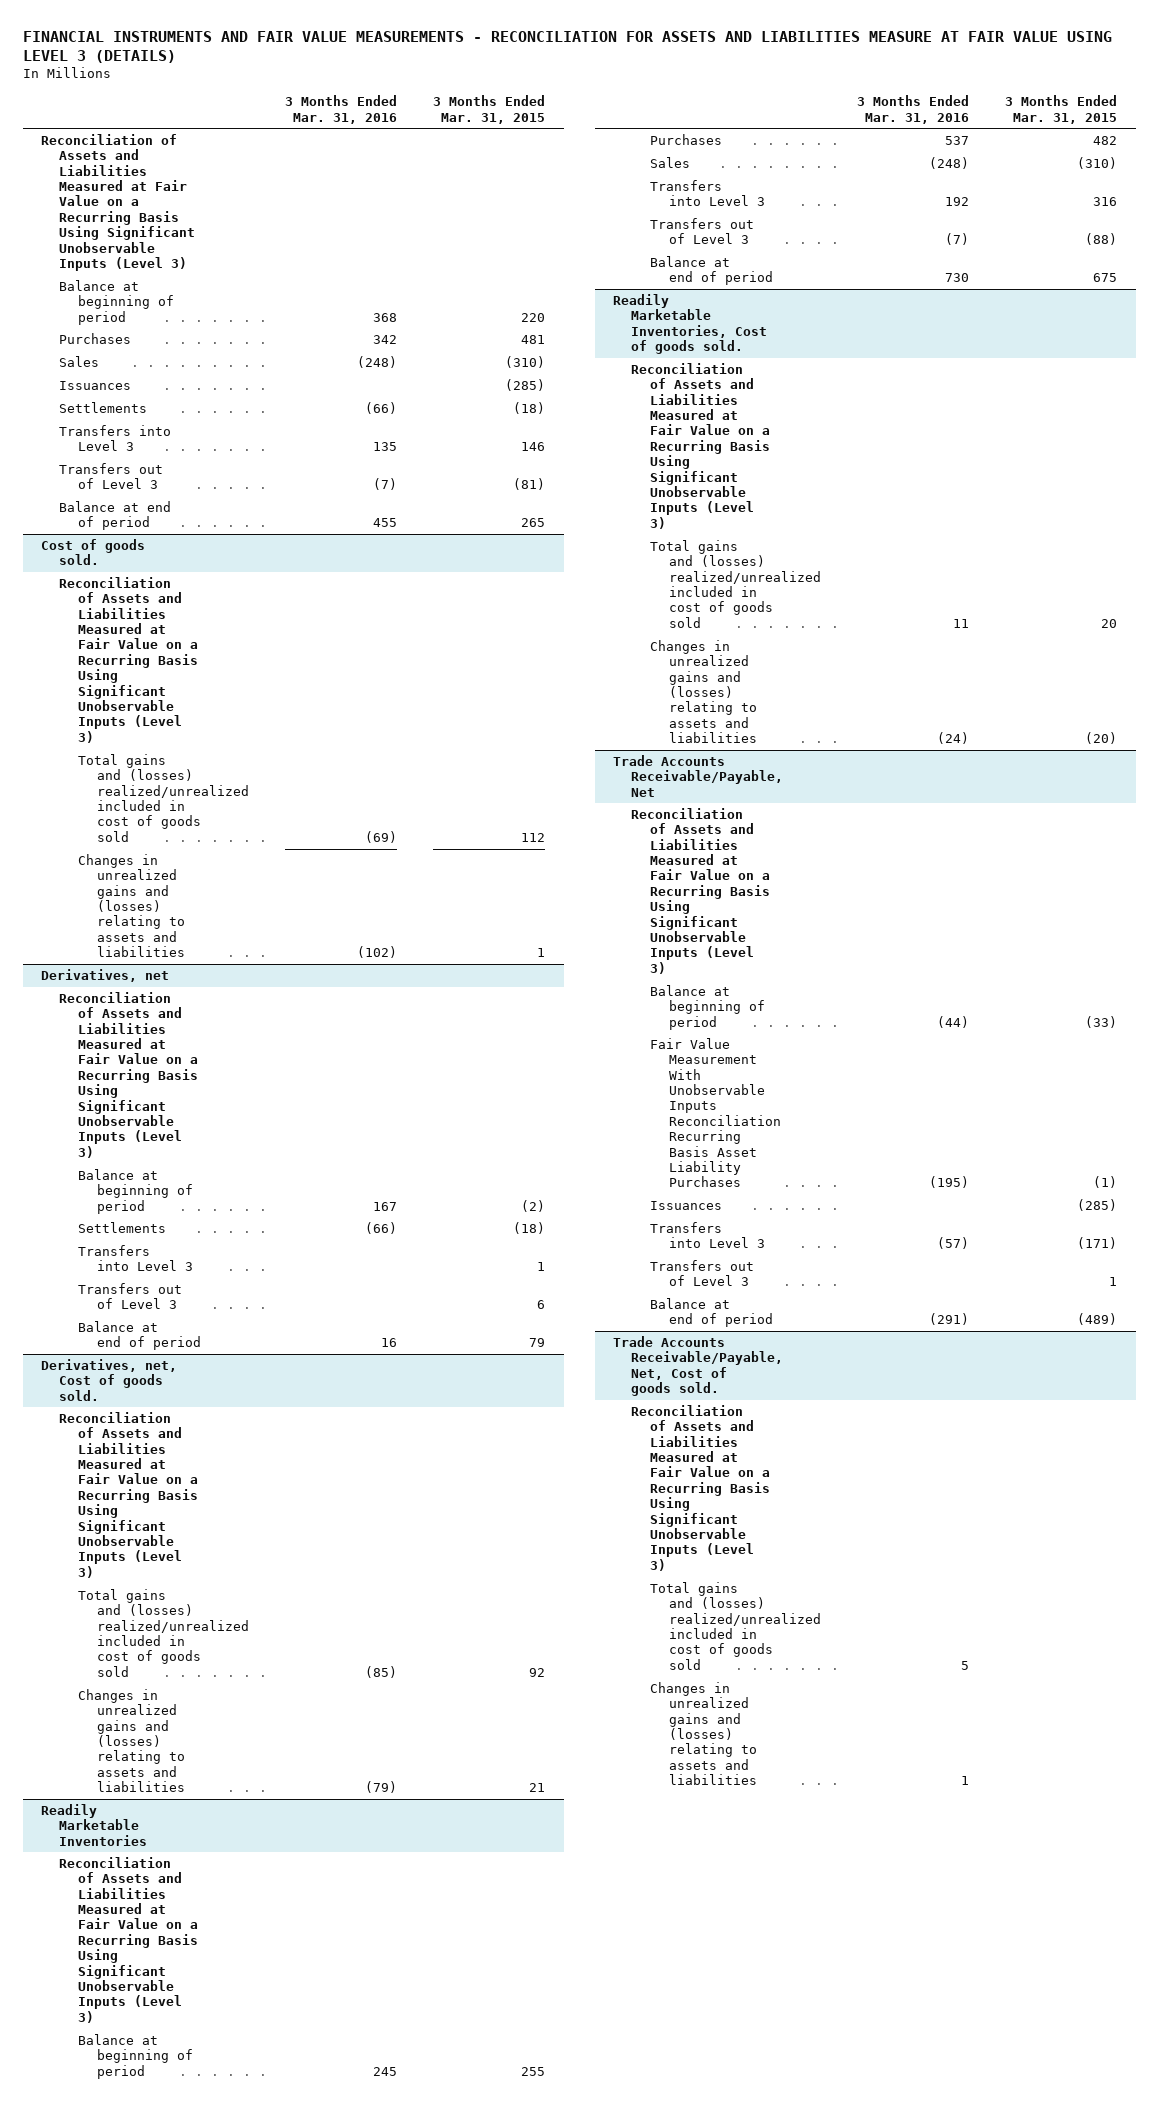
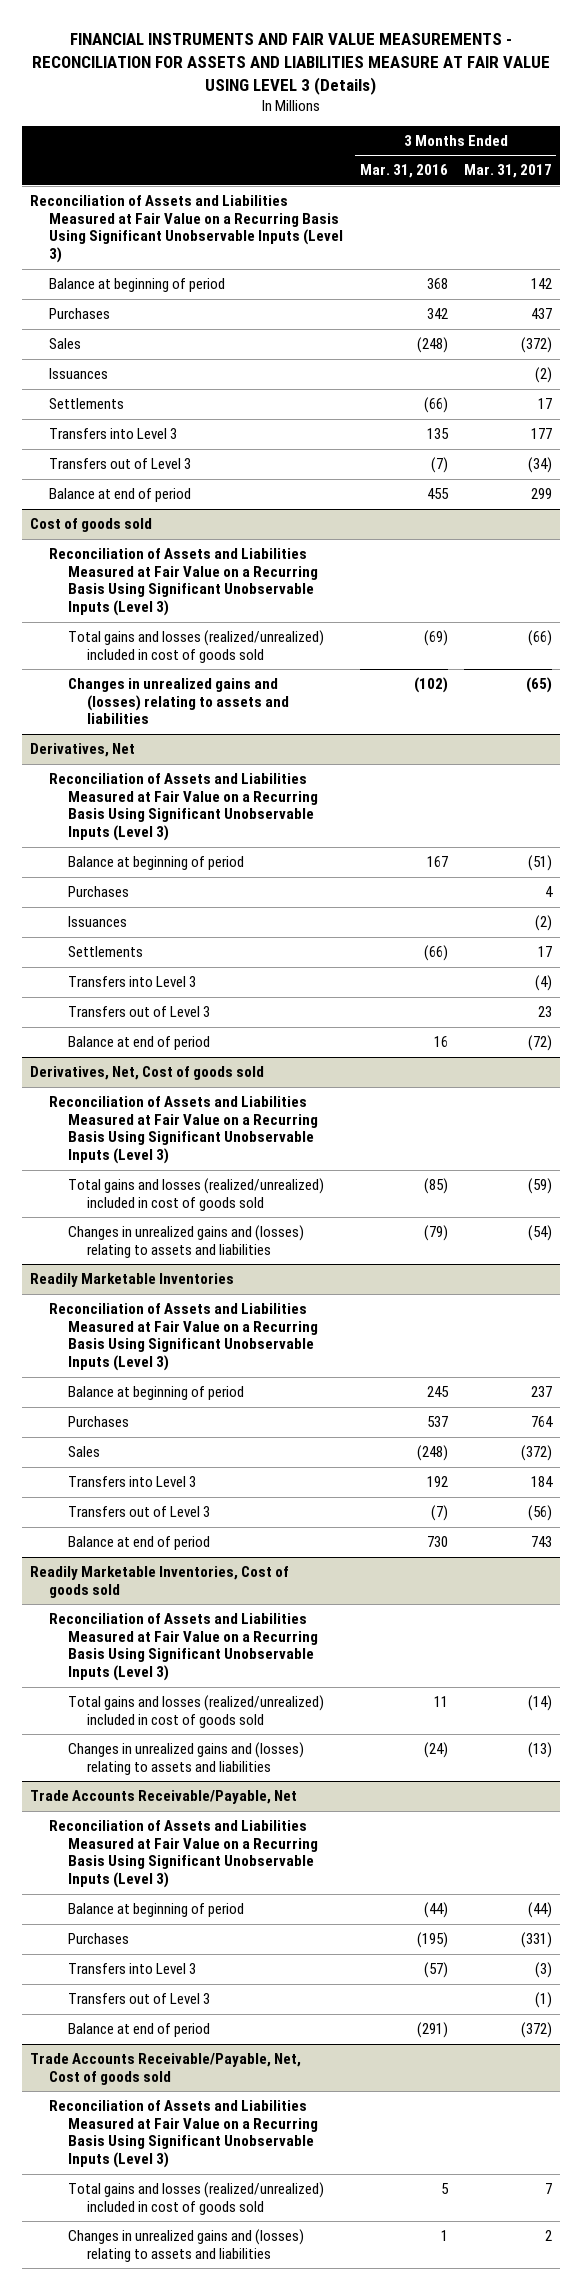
[22,30,1112,64] FINANCIAL INSTRUMENTS AND FAIR VALUE MEASUREMENTS - RECONCILIATION FOR ASSETS AND LIABILITIES MEASURE AT FAIR VALUE USING LEVEL 3 (DETAILS) -> [31,32,550,95] FINANCIAL INSTRUMENTS AND FAIR VALUE MEASUREMENTS - RECONCILIATION FOR ASSETS AND LIABILITIES MEASURE AT FAIR VALUE USING LEVEL 3 (Details)
[433,95,546,124] 3 Months Ended Mar. 31, 2015 -> none
none -> [464,164,553,179] Mar. 31, 2017
[40,538,145,566] Cost of goods sold. -> [29,518,152,533] Cost of goods sold
[78,753,249,842] Total gains and (losses) realized/unrealized included in cost of goods sold -> [68,630,325,663] Total gains and losses (realized/unrealized) included in cost of goods sold
[40,968,169,982] Derivatives, net -> [29,743,135,758] Derivatives, Net
none -> [68,886,130,898] Purchases
none -> [68,916,128,928] Issuances
[40,1358,177,1401] Derivatives, net, Cost of goods sold. -> [29,1066,264,1081] Derivatives, Net, Cost of goods sold
[78,1588,249,1677] Total gains and (losses) realized/unrealized included in cost of goods sold -> [68,1178,325,1211] Total gains and losses (realized/unrealized) included in cost of goods sold
[612,293,768,355] Readily Marketable Inventories, Cost of goods sold. -> [29,1566,289,1598] Readily Marketable Inventories, Cost of goods sold
[650,539,821,628] Total gains and (losses) realized/unrealized included in cost of goods sold -> [68,1695,325,1728] Total gains and losses (realized/unrealized) included in cost of goods sold
[650,1200,723,1210] Issuances -> none
[650,1037,781,1188] Fair Value Measurement With Unobservable Inputs Reconciliation Recurring Basis Asset Liability Purchases -> [68,1933,130,1945] Purchases
[612,1335,784,1397] Trade Accounts Receivable/Payable, Net, Cost of goods sold. -> [29,2053,301,2085] Trade Accounts Receivable/Payable, Net, Cost of goods sold
[650,1581,821,1670] Total gains and (losses) realized/unrealized included in cost of goods sold -> [68,2182,325,2215] Total gains and losses (realized/unrealized) included in cost of goods sold

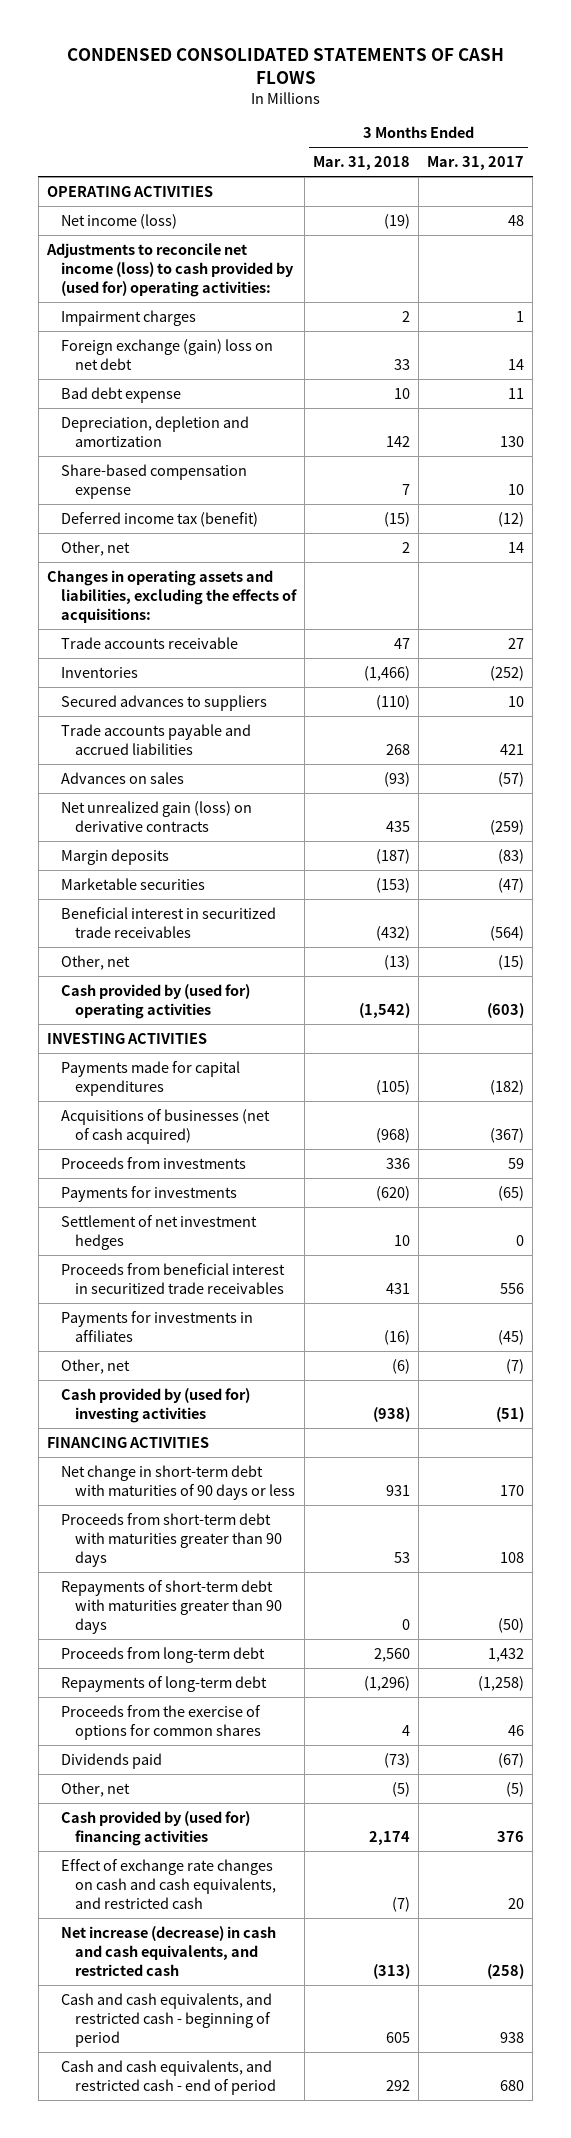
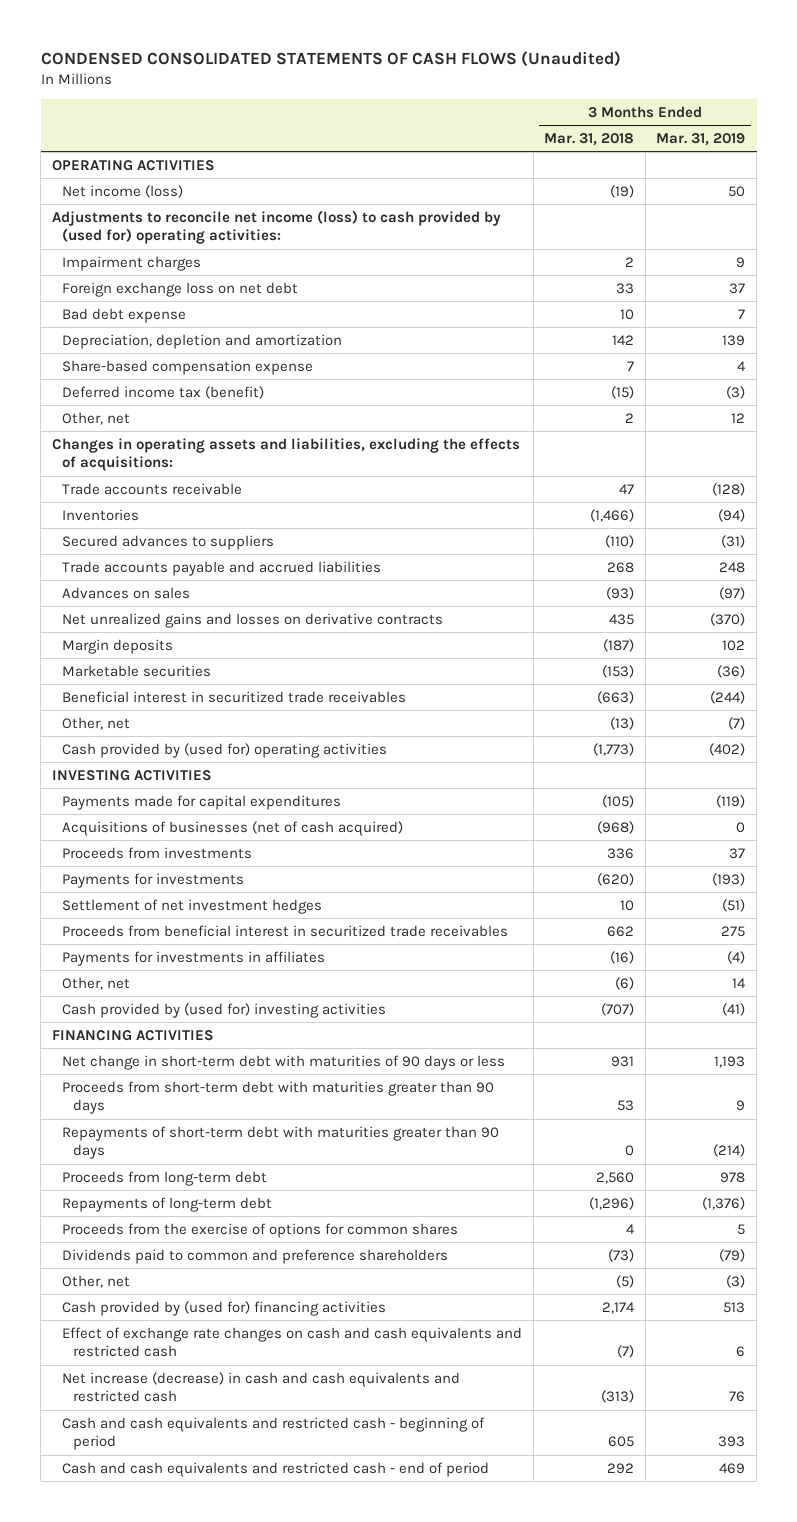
[66,48,504,85] CONDENSED CONSOLIDATED STATEMENTS OF CASH FLOWS -> [40,50,621,67] CONDENSED CONSOLIDATED STATEMENTS OF CASH FLOWS (Unaudited)
[427,156,525,171] Mar. 31, 2017 -> none
none -> [656,132,746,146] Mar. 31, 2019
[60,338,273,370] Foreign exchange (gain) loss on net debt -> [62,281,299,297] Foreign exchange loss on net debt
[60,800,252,832] Net unrealized gain (loss) on derivative contracts -> [62,612,444,628] Net unrealized gains and losses on derivative contracts
[376,925,411,941] (432) -> [597,690,635,704] (663)
[359,1002,411,1018] (1,542) -> [593,742,635,756] (1,773)
[386,1282,411,1294] 431 -> [607,925,635,937] 662
[373,1406,411,1422] (938) -> [601,1002,635,1016] (707)
[60,1752,162,1769] Dividends paid -> [62,1248,449,1264] Dividends paid to common and preference shareholders
[60,1858,276,1909] Effect of exchange rate changes on cash and cash equivalents, and restricted cash -> [62,1326,523,1358] Effect of exchange rate changes on cash and cash equivalents and restricted cash
[60,1925,276,1976] Net increase (decrease) in cash and cash equivalents, and restricted cash -> [62,1371,461,1403] Net increase (decrease) in cash and cash equivalents and restricted cash
[60,1992,272,2047] Cash and cash equivalents, and restricted cash - beginning of period -> [62,1416,486,1451] Cash and cash equivalents and restricted cash - beginning of period
[60,2059,276,2095] Cash and cash equivalents, and restricted cash - end of period -> [62,1461,490,1477] Cash and cash equivalents and restricted cash - end of period

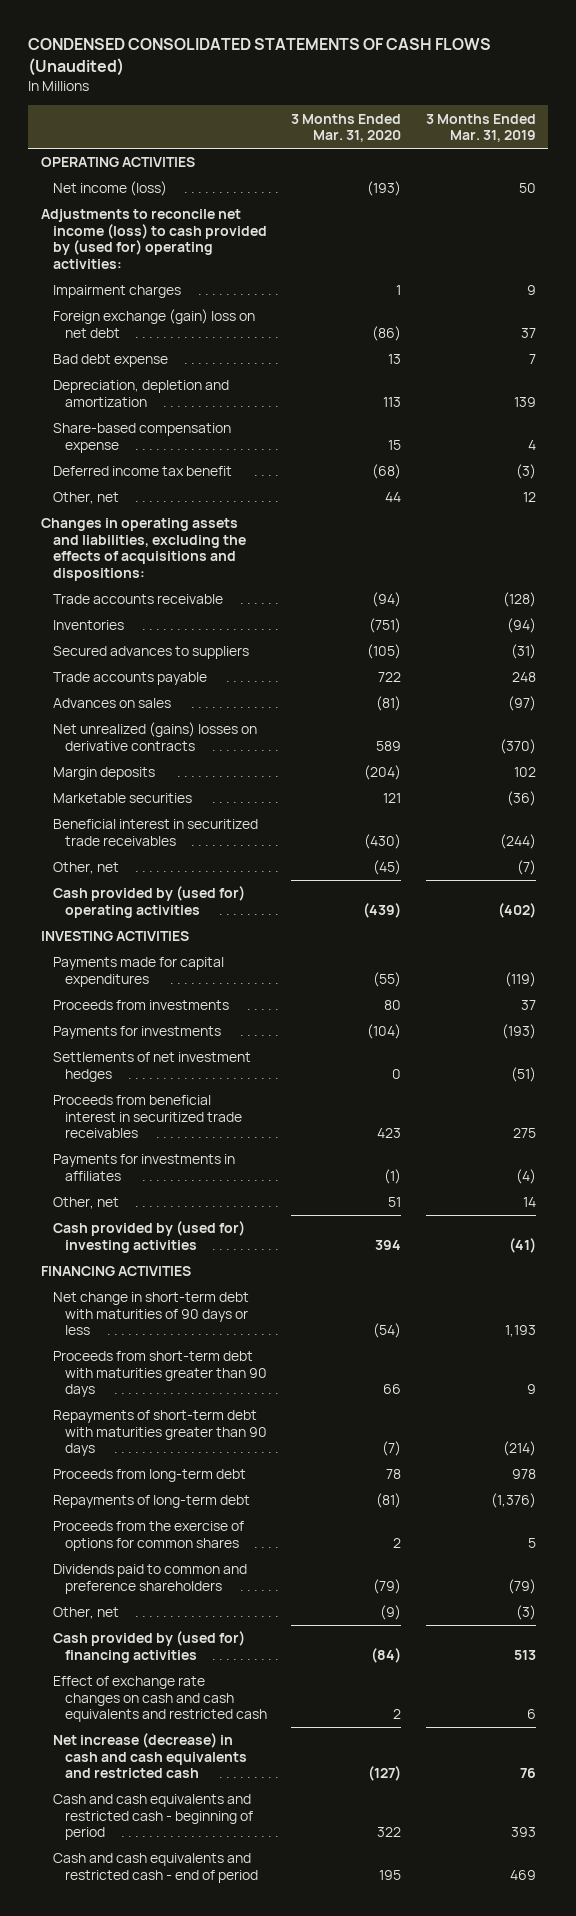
[544,132,635,146] Mar. 31, 2018 -> none
none -> [291,113,402,143] 3 Months Ended Mar. 31, 2020
[62,281,299,297] Foreign exchange loss on net debt -> [52,309,255,338] Foreign exchange (gain) loss on net debt
[62,385,265,399] Deferred income tax (benefit) -> [52,466,232,477] Deferred income tax benefit
[51,437,520,472] Changes in operating assets and liabilities, excluding the effects of acquisitions: -> [40,518,246,581] Changes in operating assets and liabilities, excluding the effects of acquisitions and dispositions:
[62,560,382,576] Trade accounts payable and accrued liabilities -> [52,672,207,686] Trade accounts payable
[62,612,444,628] Net unrealized gains and losses on derivative contracts -> [52,722,257,751] Net unrealized (gains) losses on derivative contracts
[62,820,404,836] Acquisitions of businesses (net of cash acquired) -> none
[62,898,323,914] Settlement of net investment hedges -> [52,1052,251,1082] Settlements of net investment hedges

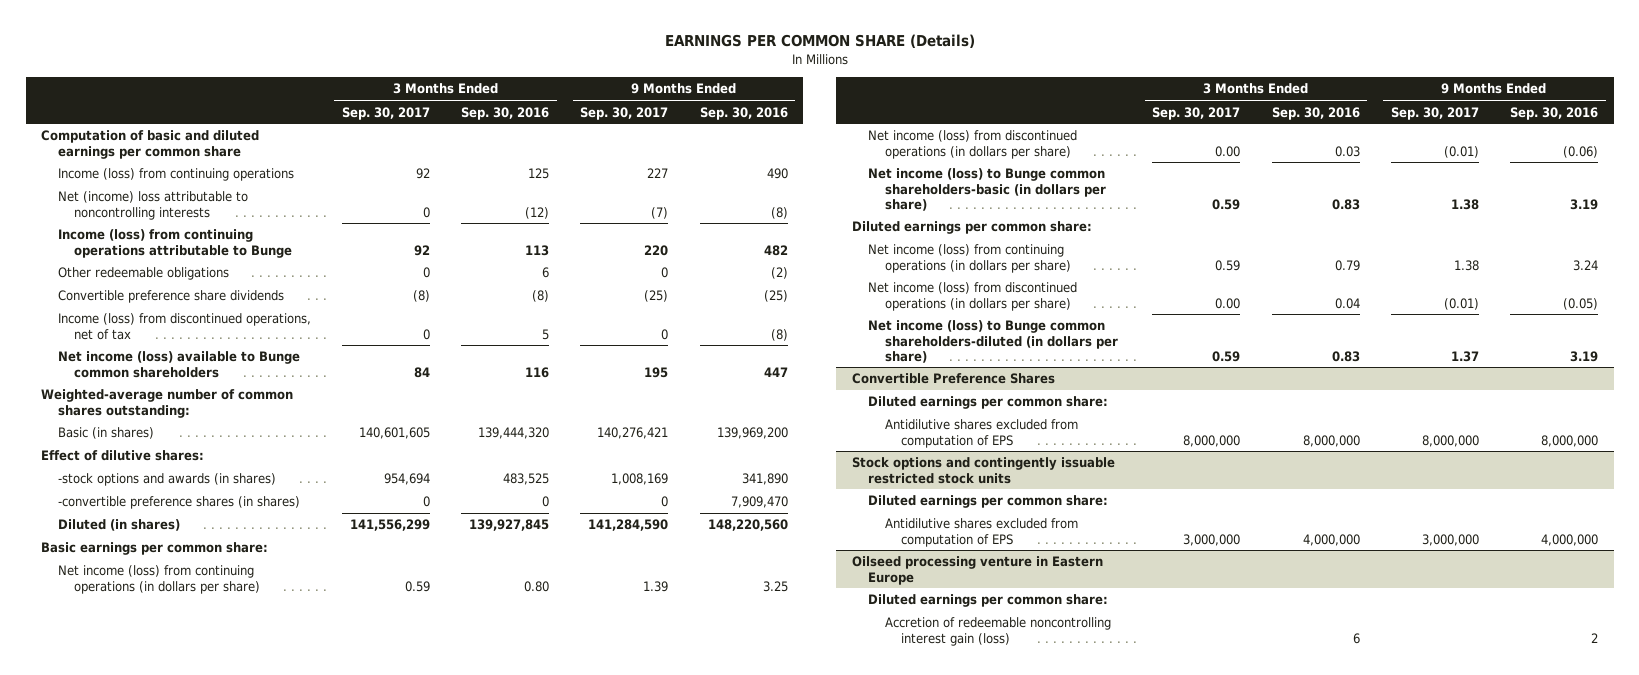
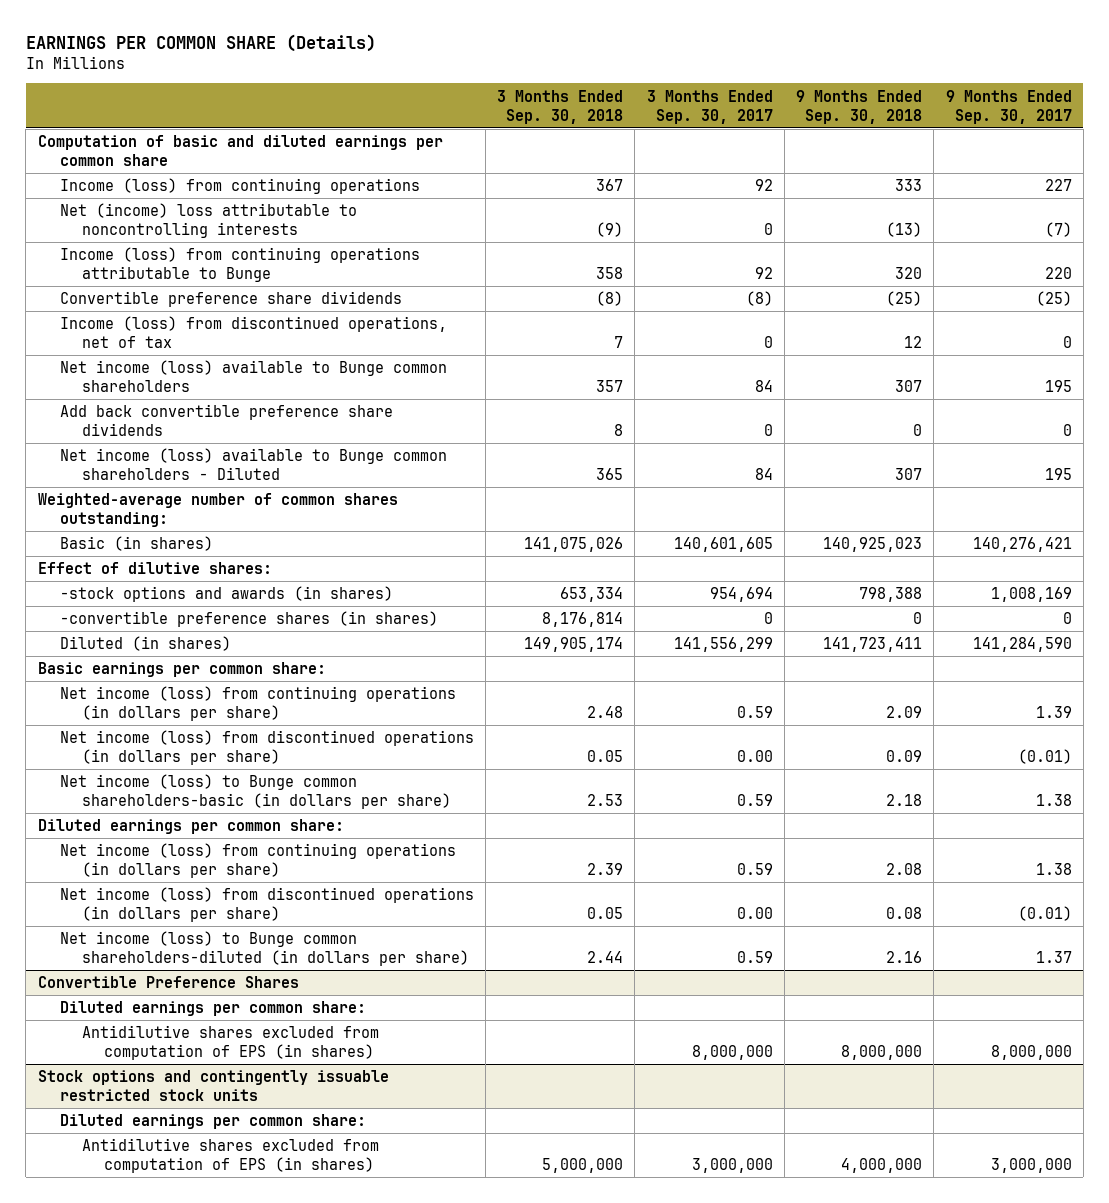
[461,106,550,120] Sep. 30, 2016 -> none
[699,106,788,120] Sep. 30, 2016 -> none
none -> [497,89,624,124] 3 Months Ended Sep. 30, 2018
none -> [796,89,923,124] 9 Months Ended Sep. 30, 2018
[57,267,229,281] Other redeemable obligations -> none
none -> [59,404,393,437] Add back convertible preference share dividends
none -> [59,448,447,481] Net income (loss) available to Bunge common shareholders - Diluted
[884,419,1078,448] Antidilutive shares excluded from computation of EPS -> [81,1025,379,1061] Antidilutive shares excluded from computation of EPS (in shares)
[851,556,1103,585] Oilseed processing venture in Eastern Europe -> none
[868,594,1109,608] Diluted earnings per common share: -> none
[884,617,1111,646] Accretion of redeemable noncontrolling interest gain (loss) -> none
[884,518,1078,547] Antidilutive shares excluded from computation of EPS -> [81,1138,379,1174] Antidilutive shares excluded from computation of EPS (in shares)

